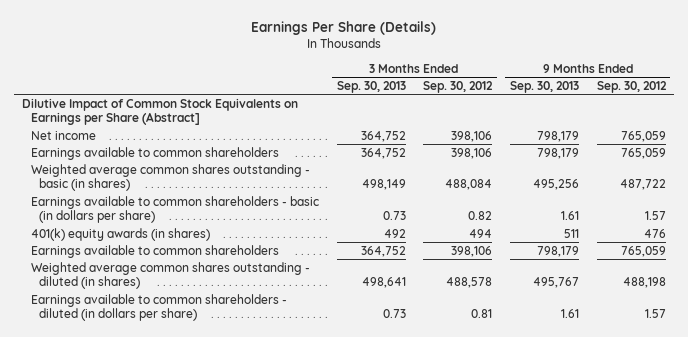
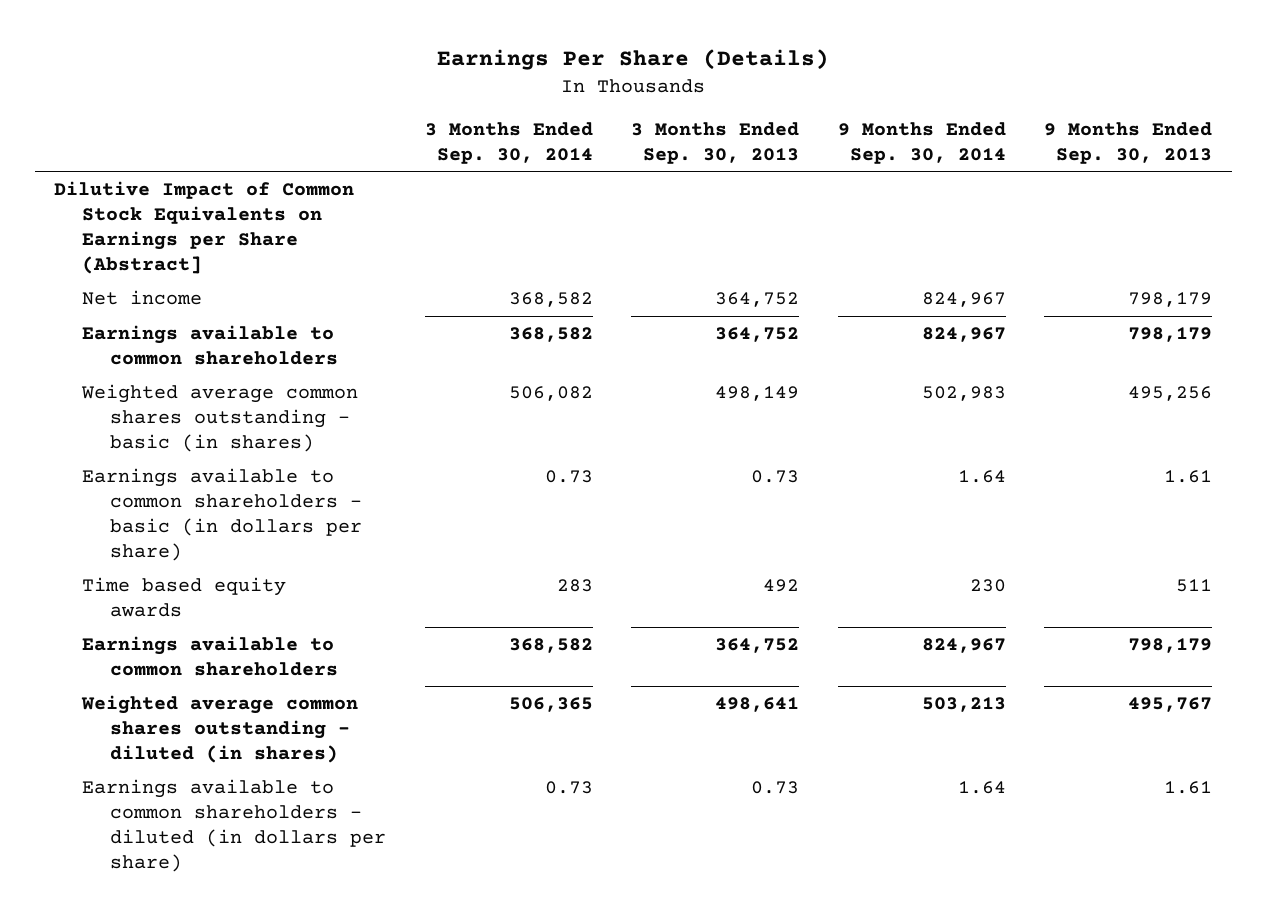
[423,80,494,93] Sep. 30, 2012 -> none
[596,80,667,93] Sep. 30, 2012 -> none
none -> [424,121,593,164] 3 Months Ended Sep. 30, 2014
none -> [837,121,1006,164] 9 Months Ended Sep. 30, 2014
[30,227,210,241] 401(k) equity awards (in shares) -> [81,577,286,617] Time based equity awards

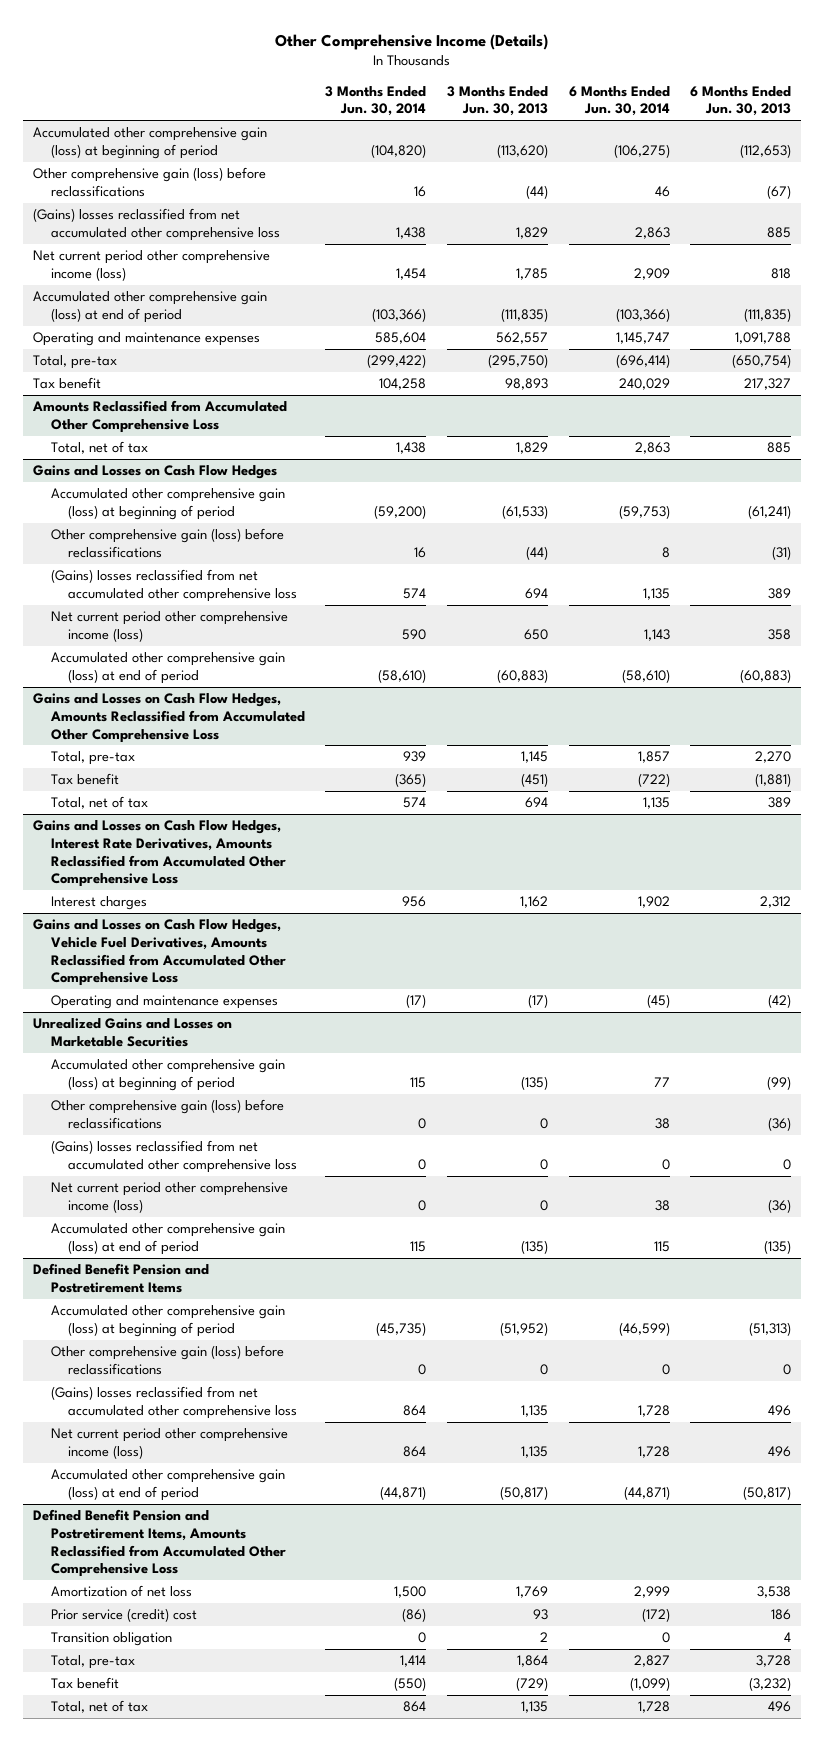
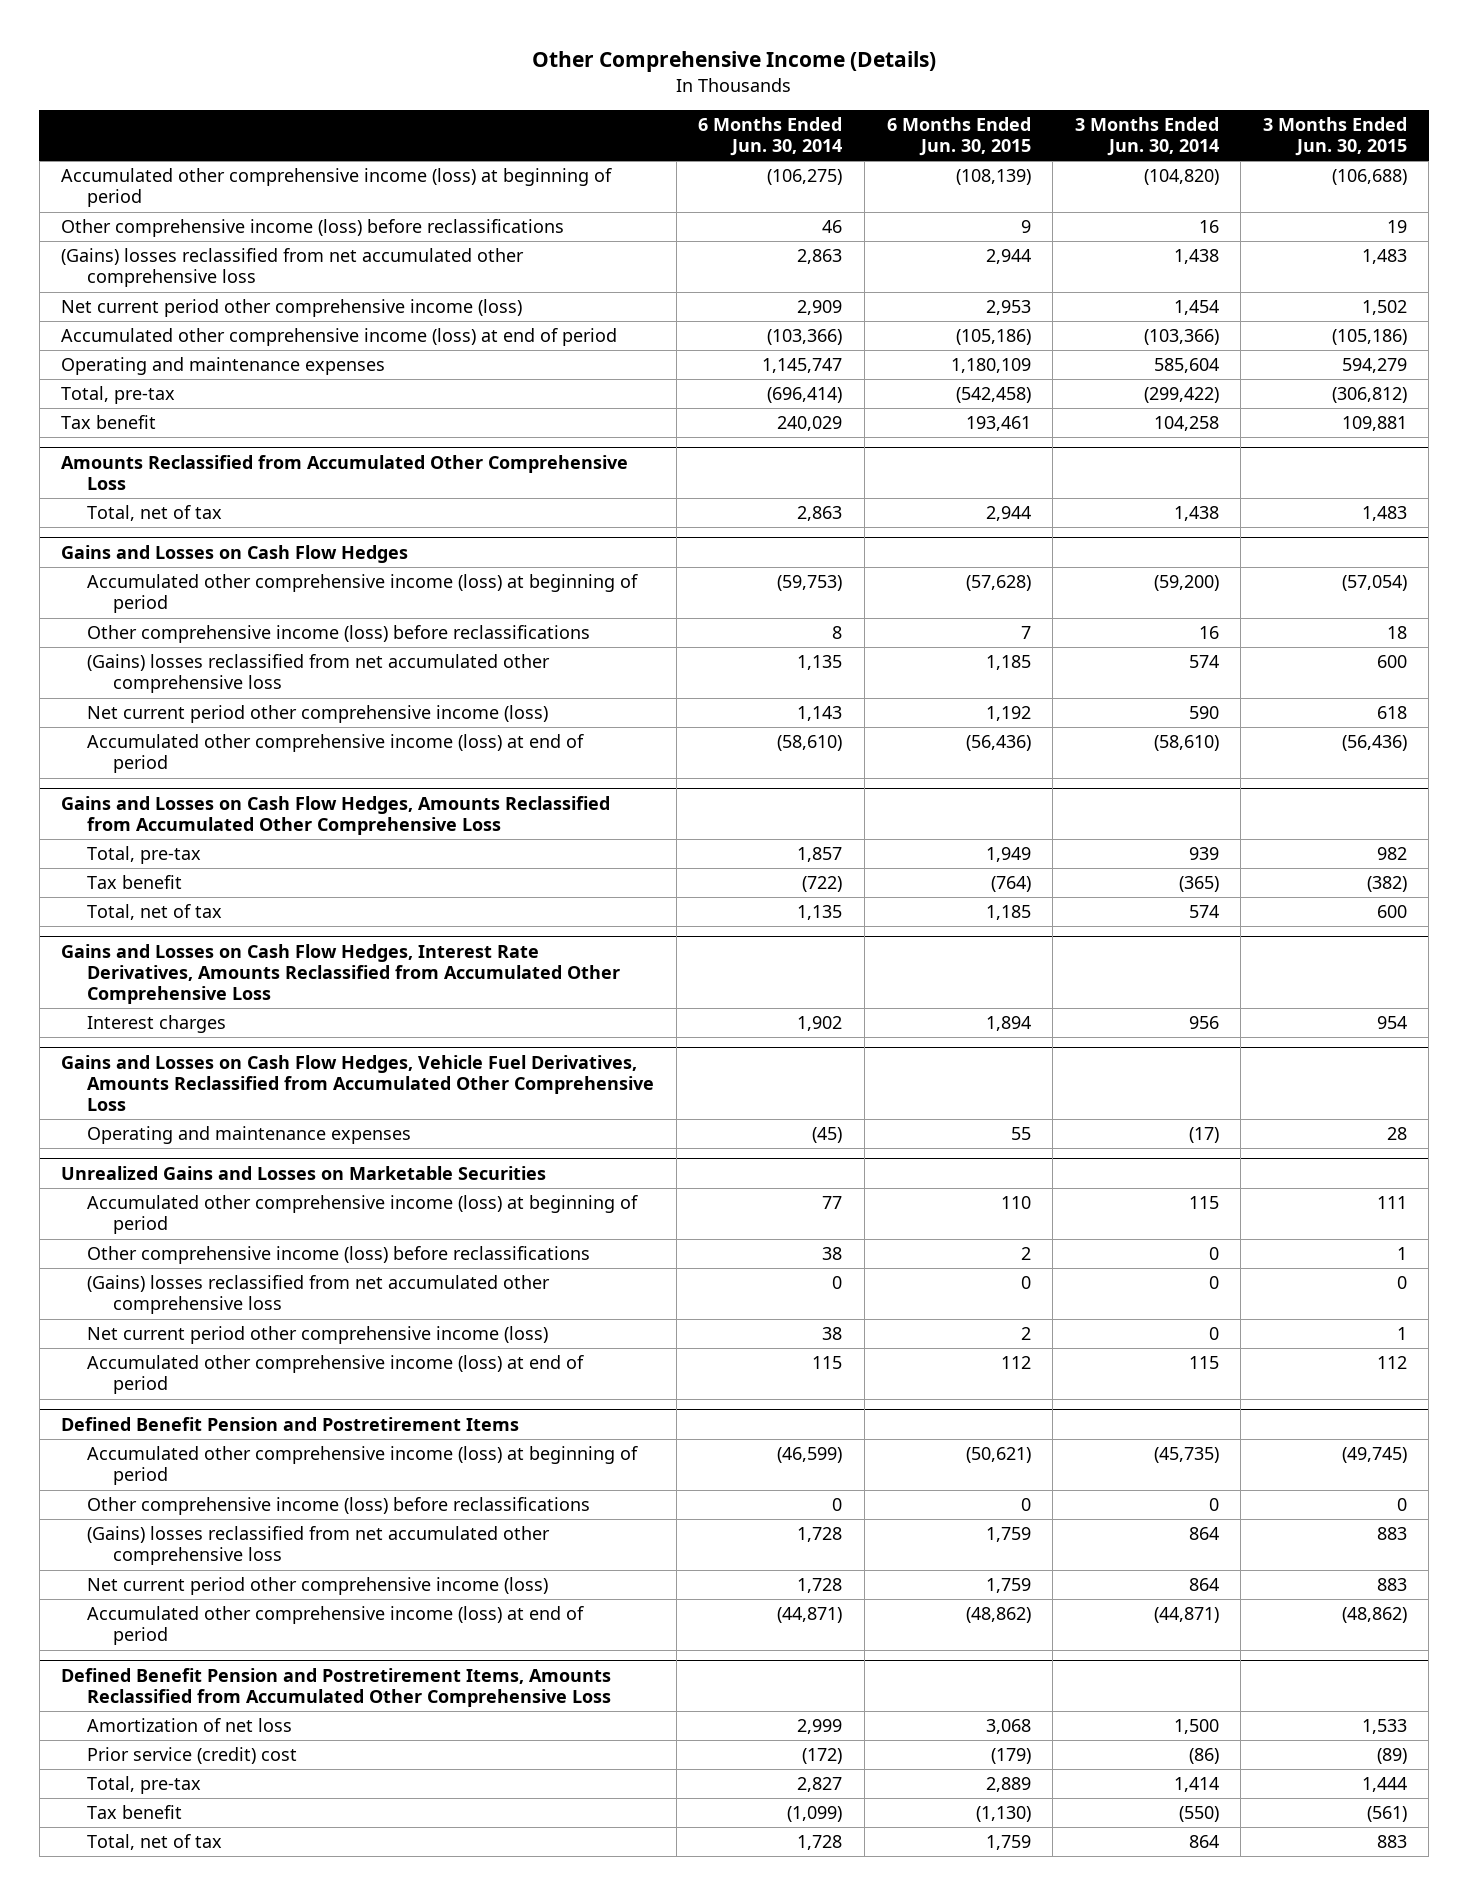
[446,85,548,117] 3 Months Ended Jun. 30, 2013 -> none
[690,85,792,117] 6 Months Ended Jun. 30, 2013 -> none
none -> [886,117,1031,157] 6 Months Ended Jun. 30, 2015
none -> [1262,117,1407,157] 3 Months Ended Jun. 30, 2015
[33,127,268,159] Accumulated other comprehensive gain (loss) at beginning of period -> [61,168,613,208] Accumulated other comprehensive income (loss) at beginning of period
[33,167,267,197] Other comprehensive gain (loss) before reclassifications -> [61,219,565,238] Other comprehensive income (loss) before reclassifications
[33,291,268,323] Accumulated other comprehensive gain (loss) at end of period -> [61,328,618,347] Accumulated other comprehensive income (loss) at end of period
[50,488,285,520] Accumulated other comprehensive gain (loss) at beginning of period -> [87,574,639,614] Accumulated other comprehensive income (loss) at beginning of period
[50,528,284,558] Other comprehensive gain (loss) before reclassifications -> [87,625,591,644] Other comprehensive income (loss) before reclassifications
[50,652,285,684] Accumulated other comprehensive gain (loss) at end of period -> [87,734,585,774] Accumulated other comprehensive income (loss) at end of period
[50,1059,285,1091] Accumulated other comprehensive gain (loss) at beginning of period -> [87,1195,639,1235] Accumulated other comprehensive income (loss) at beginning of period
[50,1099,284,1129] Other comprehensive gain (loss) before reclassifications -> [87,1246,591,1265] Other comprehensive income (loss) before reclassifications
[50,1223,285,1255] Accumulated other comprehensive gain (loss) at end of period -> [87,1355,585,1395] Accumulated other comprehensive income (loss) at end of period
[50,1305,285,1337] Accumulated other comprehensive gain (loss) at beginning of period -> [87,1446,639,1486] Accumulated other comprehensive income (loss) at beginning of period
[50,1345,284,1375] Other comprehensive gain (loss) before reclassifications -> [87,1497,591,1516] Other comprehensive income (loss) before reclassifications
[50,1469,285,1501] Accumulated other comprehensive gain (loss) at end of period -> [87,1606,585,1646] Accumulated other comprehensive income (loss) at end of period
[50,1632,172,1647] Transition obligation -> none

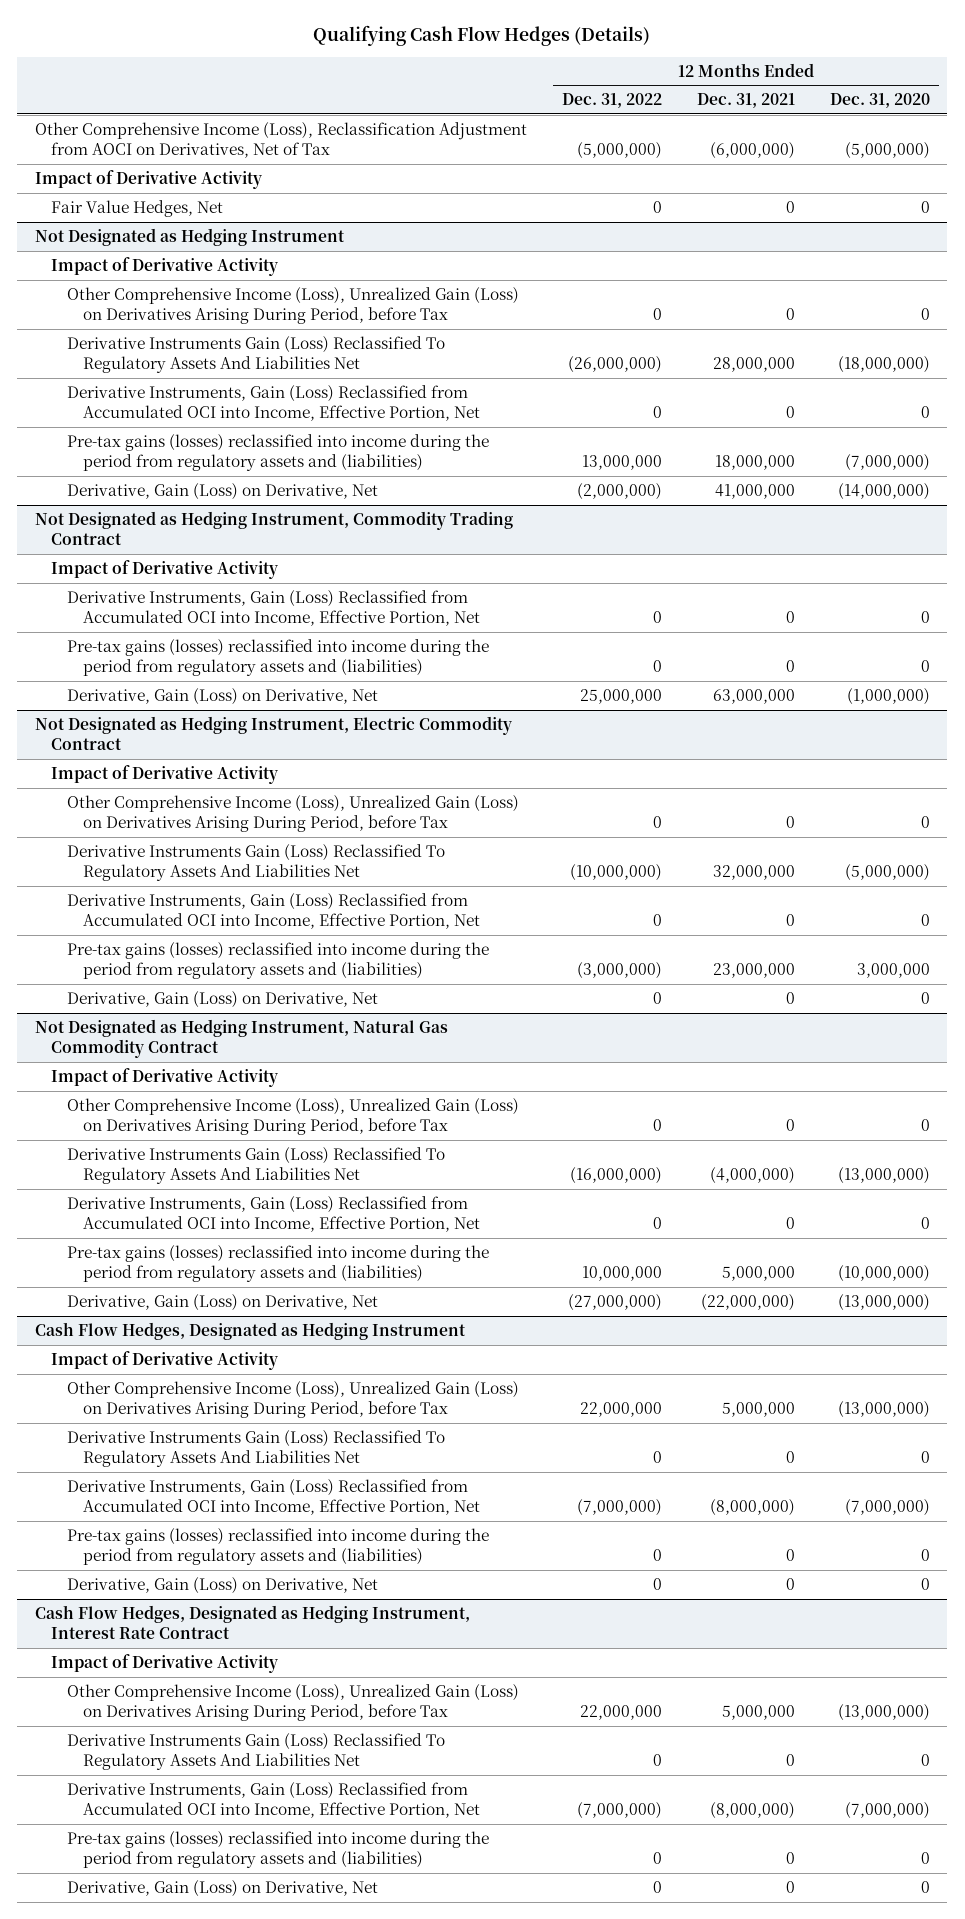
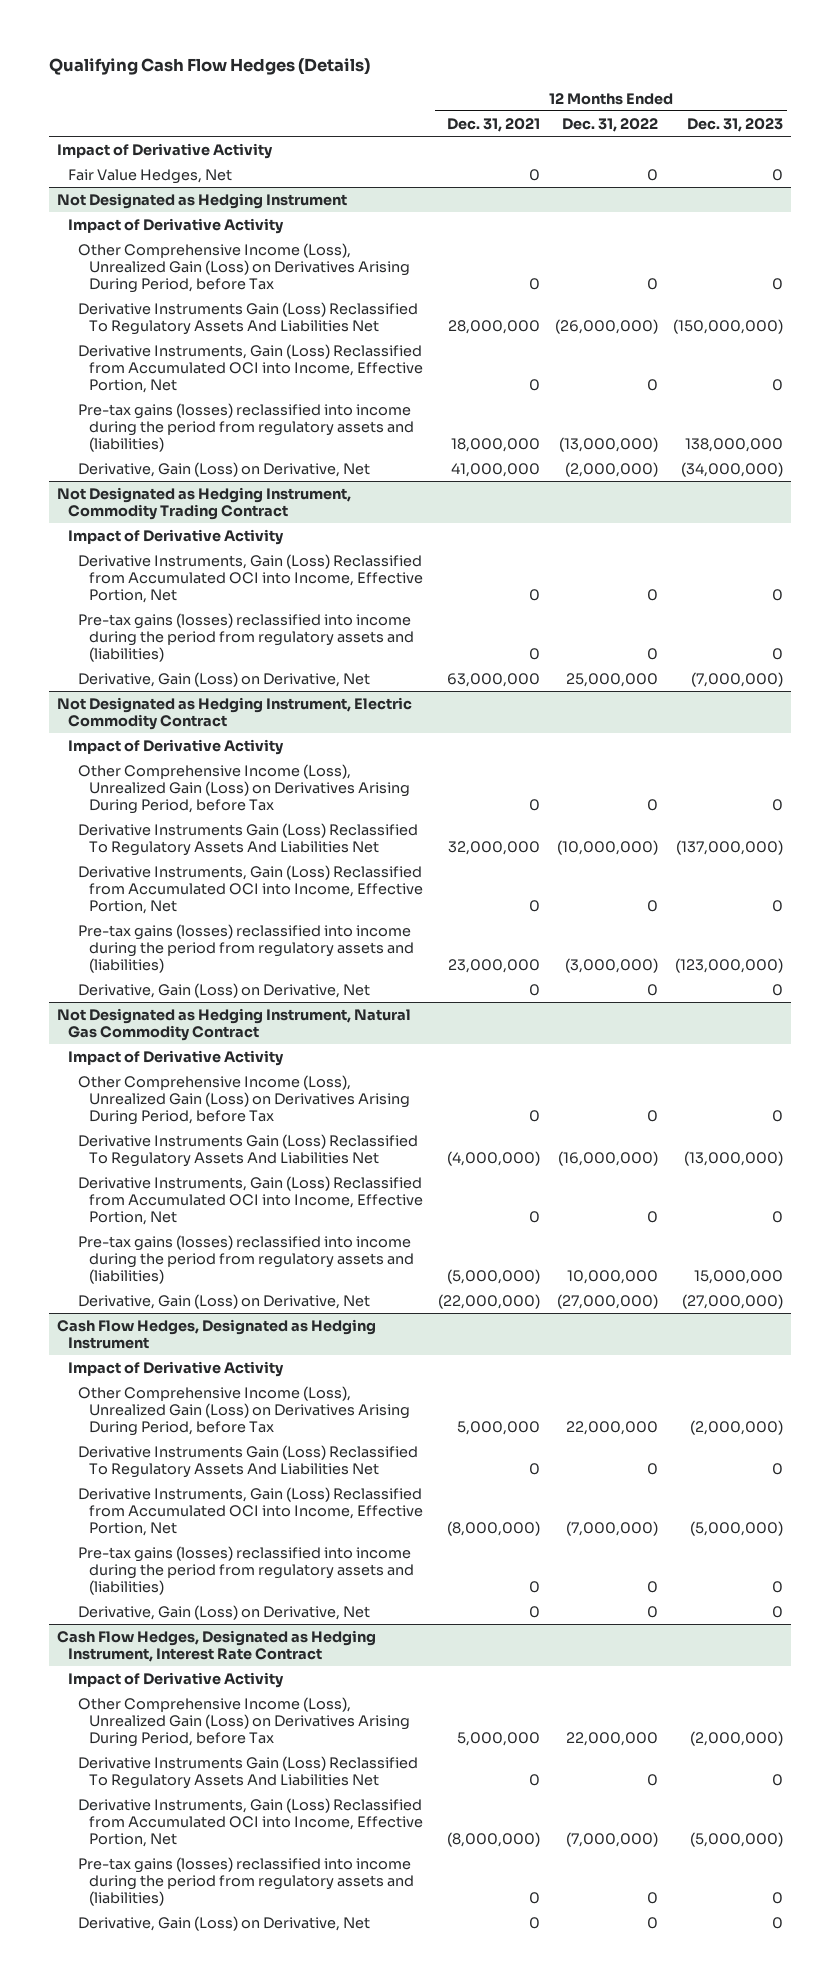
[829,93,930,109] Dec. 31, 2020 -> none
none -> [687,117,784,132] Dec. 31, 2023
[34,121,527,158] Other Comprehensive Income (Loss), Reclassification Adjustment from AOCI on Derivatives, Net of Tax -> none
[581,454,662,470] 13,000,000 -> [559,436,659,452] (13,000,000)
[721,1265,795,1281] 5,000,000 -> [447,1268,541,1284] (5,000,000)

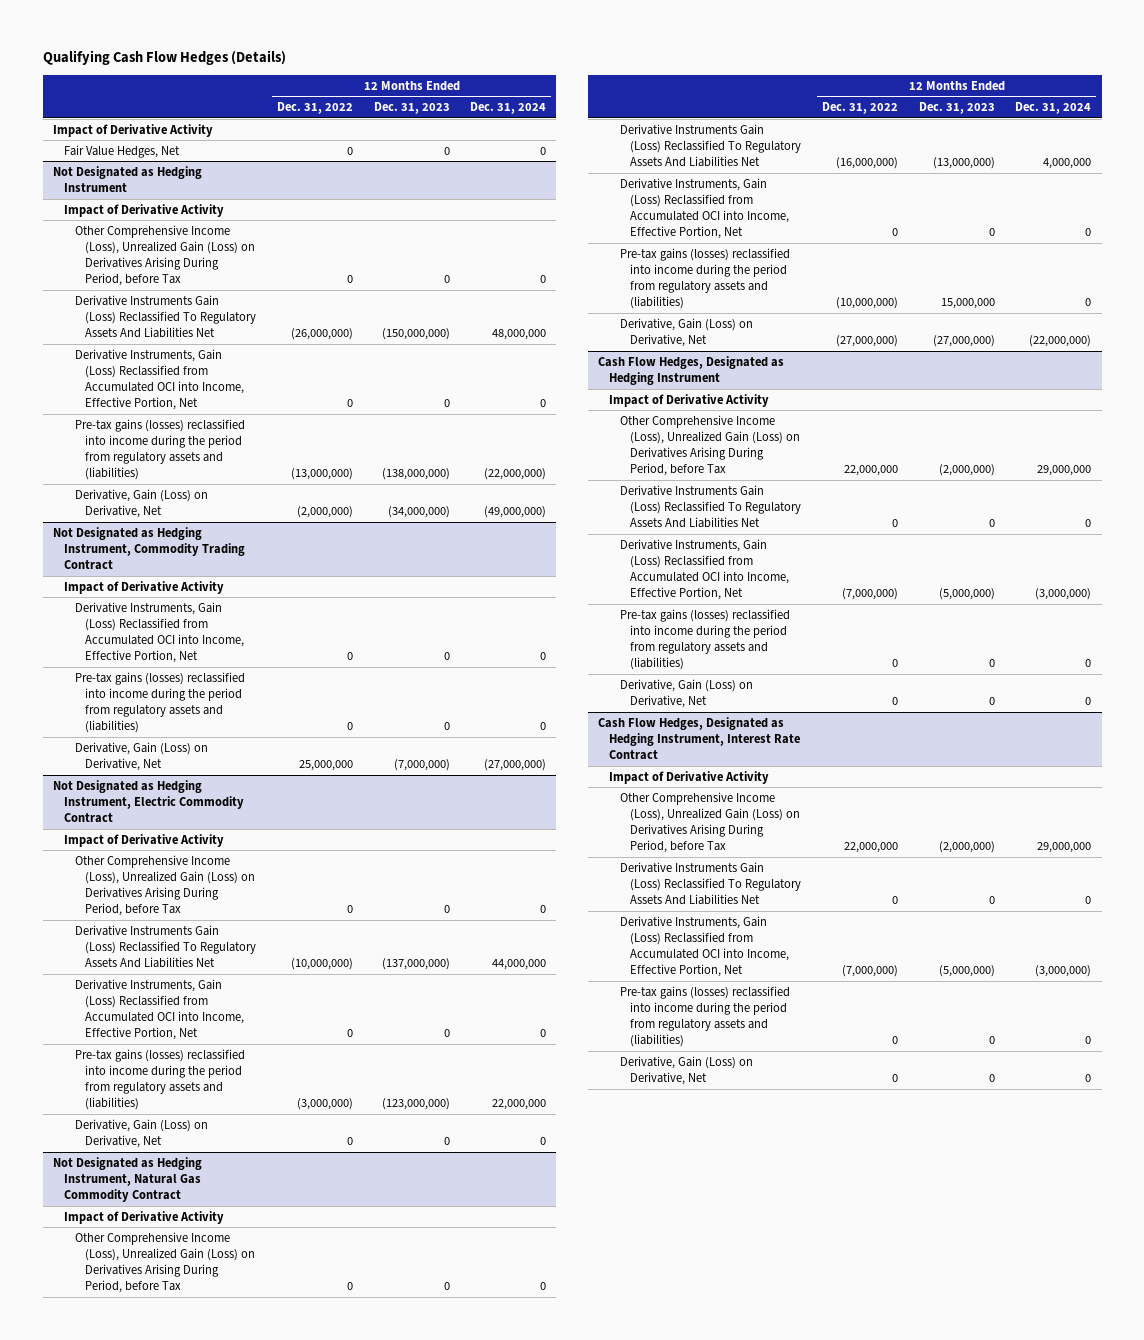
[447,117,541,132] Dec. 31, 2021 -> none
none -> [470,102,547,115] Dec. 31, 2024
[685,437,784,452] 138,000,000 -> [381,468,450,481] (138,000,000)
[567,1269,659,1284] 10,000,000 -> [835,297,898,310] (10,000,000)

